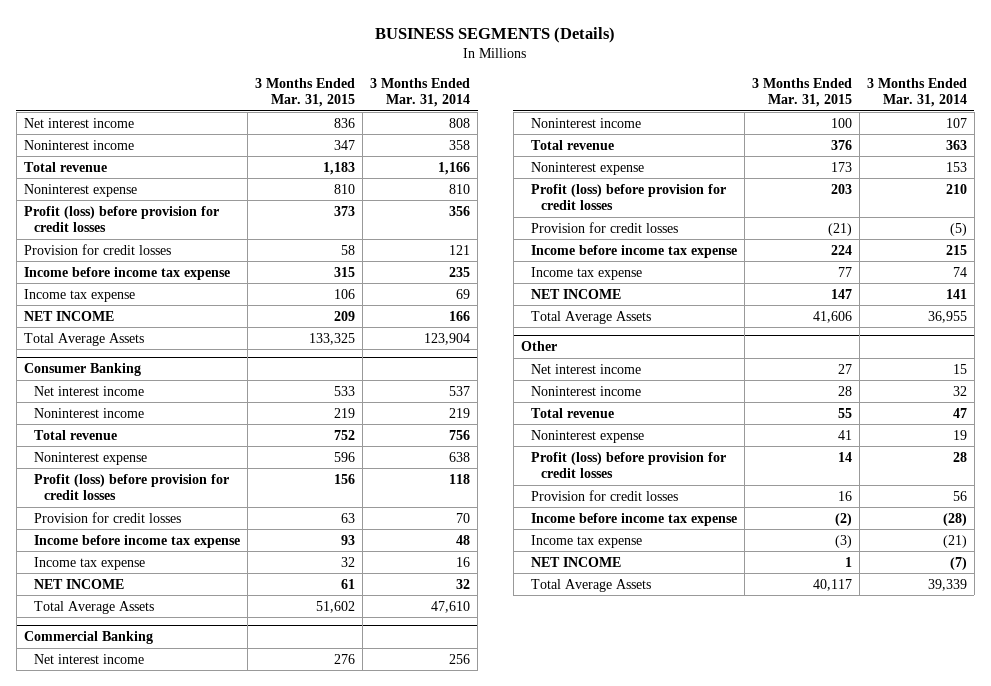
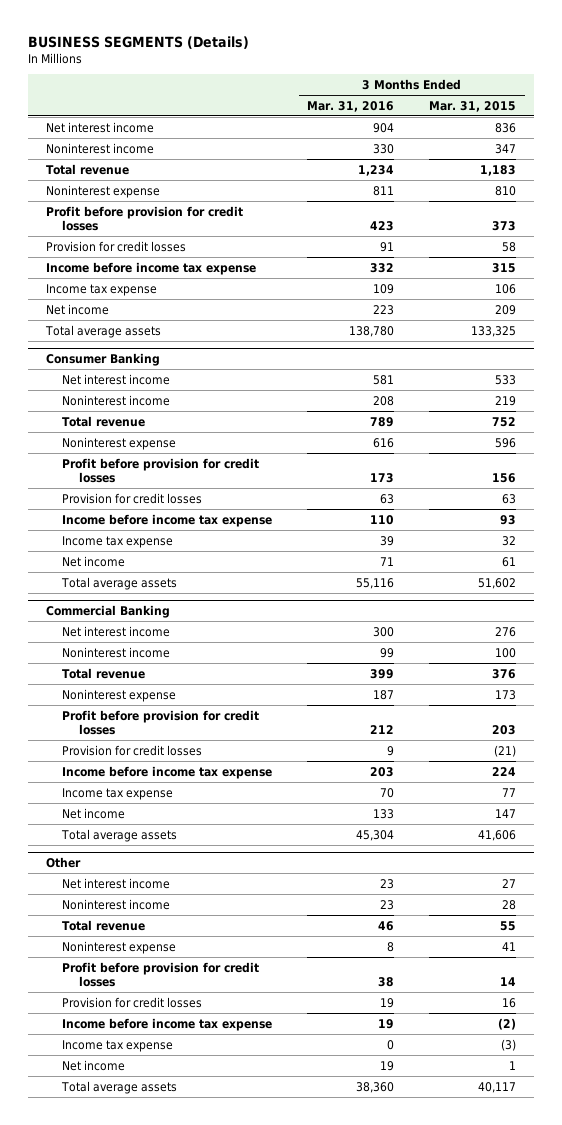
[370,77,471,108] 3 Months Ended Mar. 31, 2014 -> none
none -> [307,100,395,112] Mar. 31, 2016
[24,205,220,233] Profit (loss) before provision for credit losses -> [45,205,243,232] Profit before provision for credit losses
[24,310,115,321] NET INCOME -> [45,303,109,315] Net income
[24,332,145,346] Total Average Assets -> [44,324,161,338] Total average assets
[33,473,229,501] Profit (loss) before provision for credit losses -> [62,457,260,484] Profit before provision for credit losses
[33,578,124,589] NET INCOME -> [62,555,126,567] Net income
[33,600,154,614] Total Average Assets -> [61,576,178,590] Total average assets
[530,183,726,211] Profit (loss) before provision for credit losses -> [62,709,260,736] Profit before provision for credit losses
[530,288,621,299] NET INCOME -> [62,807,126,819] Net income
[530,310,651,324] Total Average Assets -> [61,828,178,842] Total average assets
[530,451,726,479] Profit (loss) before provision for credit losses -> [62,961,260,988] Profit before provision for credit losses
[530,556,621,567] NET INCOME -> [62,1059,126,1071] Net income
[530,578,651,592] Total Average Assets -> [61,1080,178,1094] Total average assets

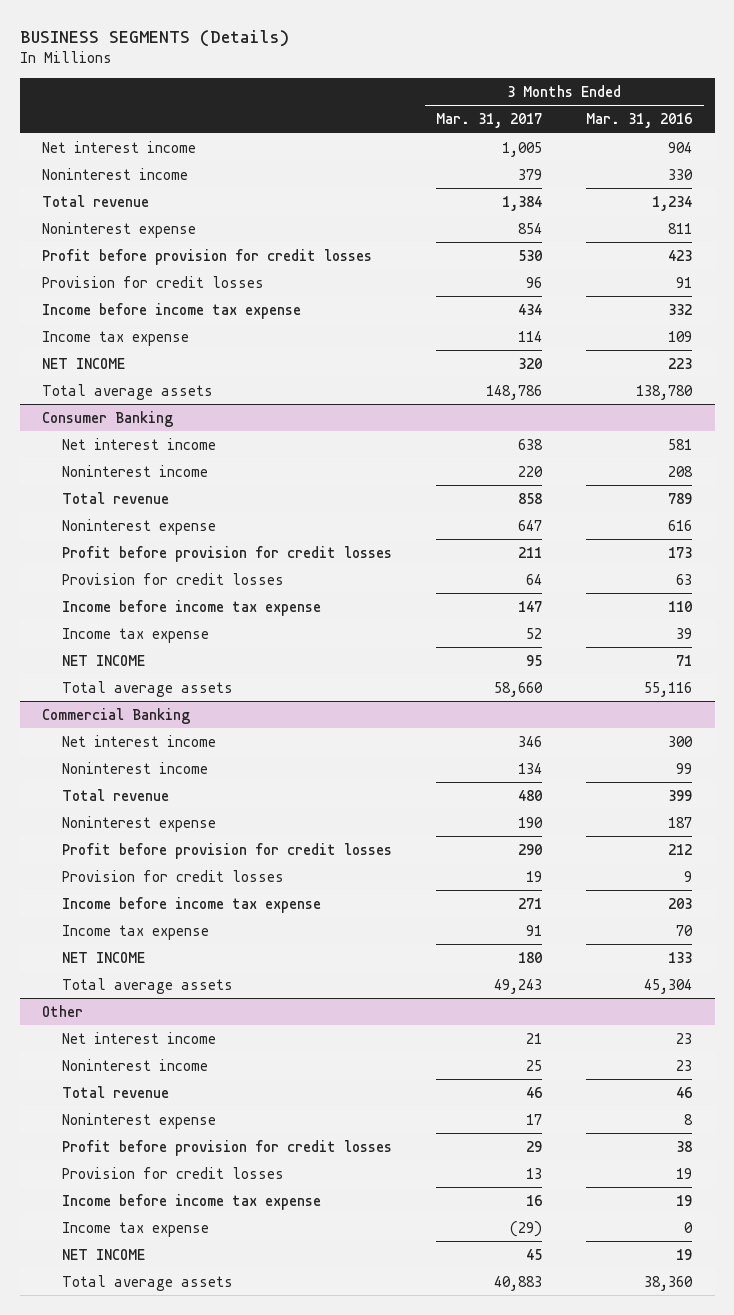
[429,100,517,112] Mar. 31, 2015 -> none
none -> [436,113,543,129] Mar. 31, 2017
[45,303,109,315] Net income -> [41,357,125,369] NET INCOME
[62,555,126,567] Net income -> [61,654,145,666] NET INCOME
[62,807,126,819] Net income -> [61,951,145,963] NET INCOME
[62,1059,126,1071] Net income -> [61,1248,145,1260] NET INCOME

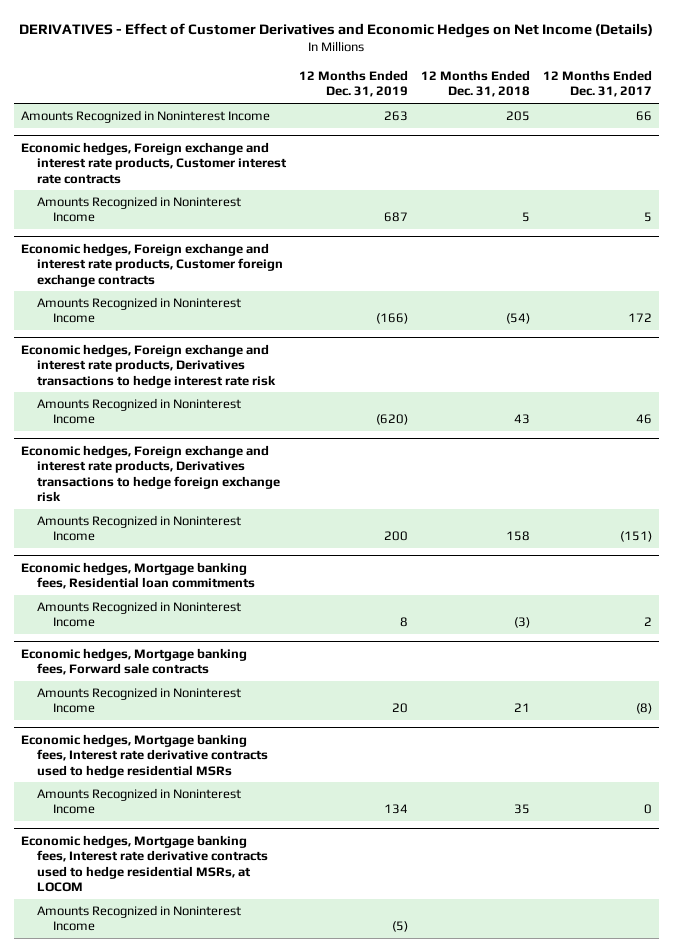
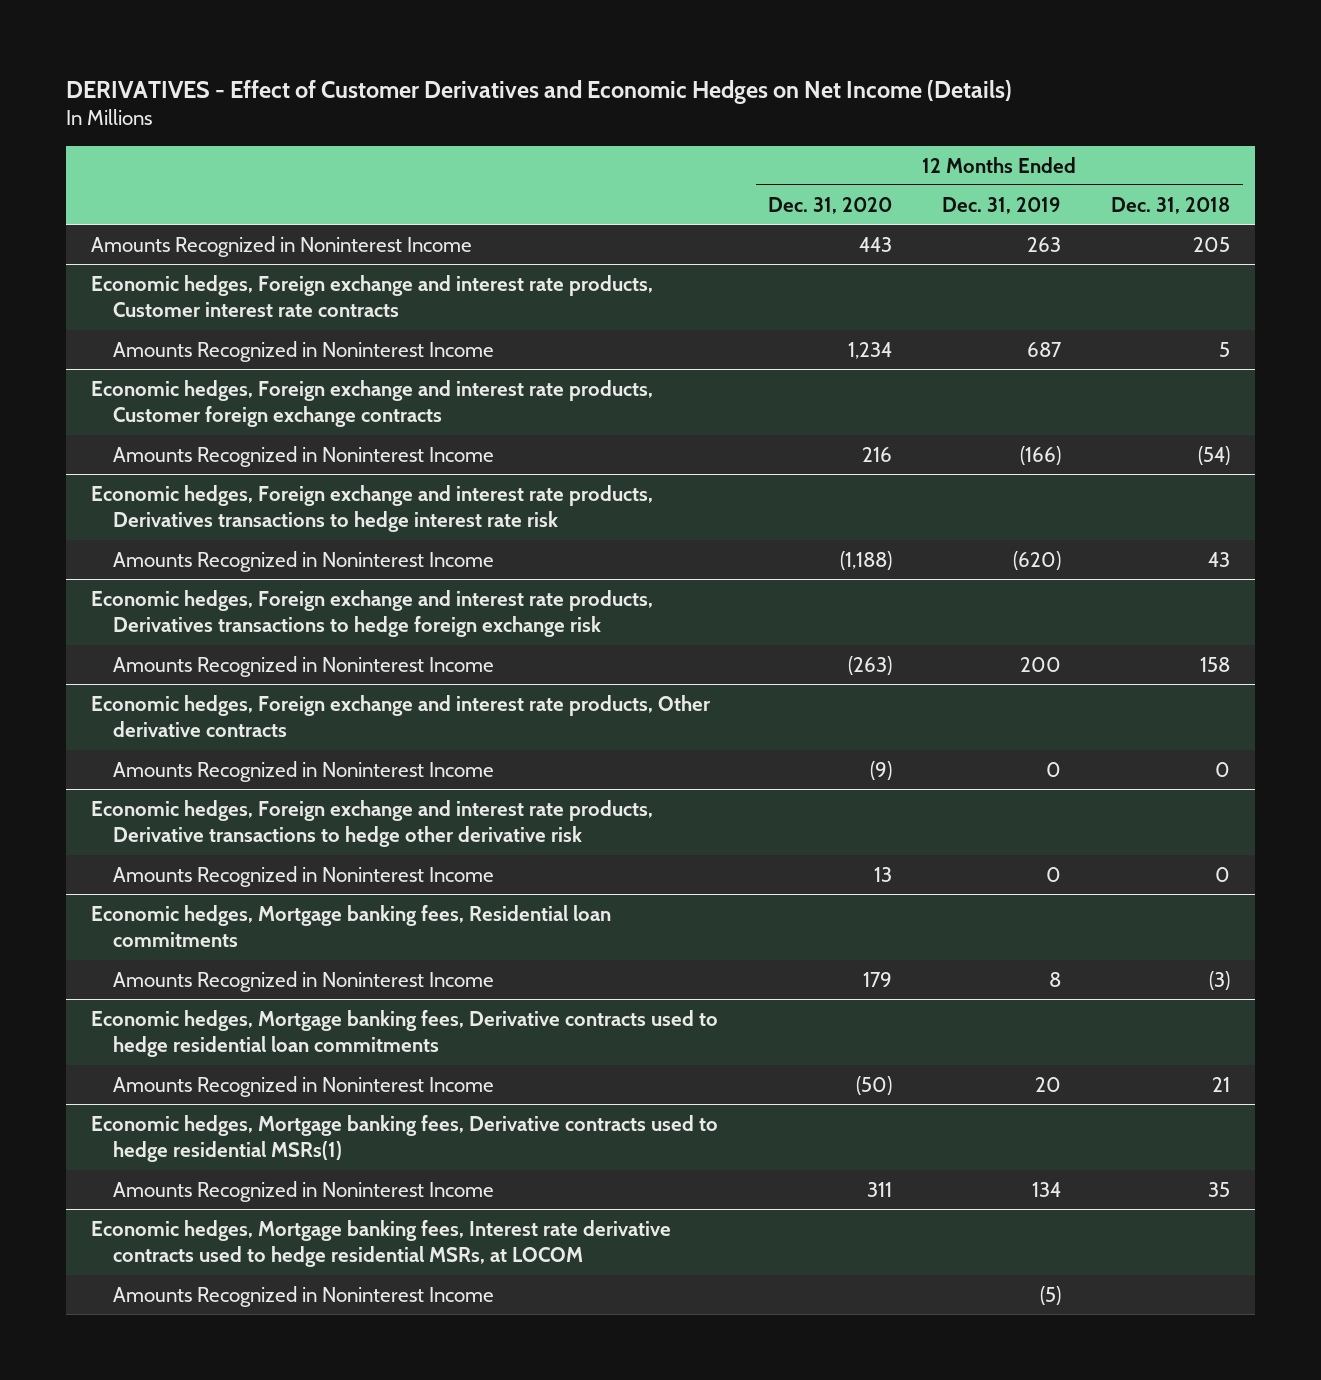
[543,70,653,98] 12 Months Ended Dec. 31, 2017 -> none
none -> [768,196,893,214] Dec. 31, 2020
none -> [90,694,711,738] Economic hedges, Foreign exchange and interest rate products, Other derivative contracts
none -> [112,760,494,782] Amounts Recognized in Noninterest Income
none -> [90,799,653,848] Economic hedges, Foreign exchange and interest rate products, Derivative transactions to hedge other derivative risk
none -> [112,865,494,887] Amounts Recognized in Noninterest Income
[20,647,247,676] Economic hedges, Mortgage banking fees, Forward sale contracts -> none
none -> [90,1009,718,1058] Economic hedges, Mortgage banking fees, Derivative contracts used to hedge residential loan commitments
[20,733,268,778] Economic hedges, Mortgage banking fees, Interest rate derivative contracts used to hedge residential MSRs -> [90,1114,718,1163] Economic hedges, Mortgage banking fees, Derivative contracts used to hedge residential MSRs(1)

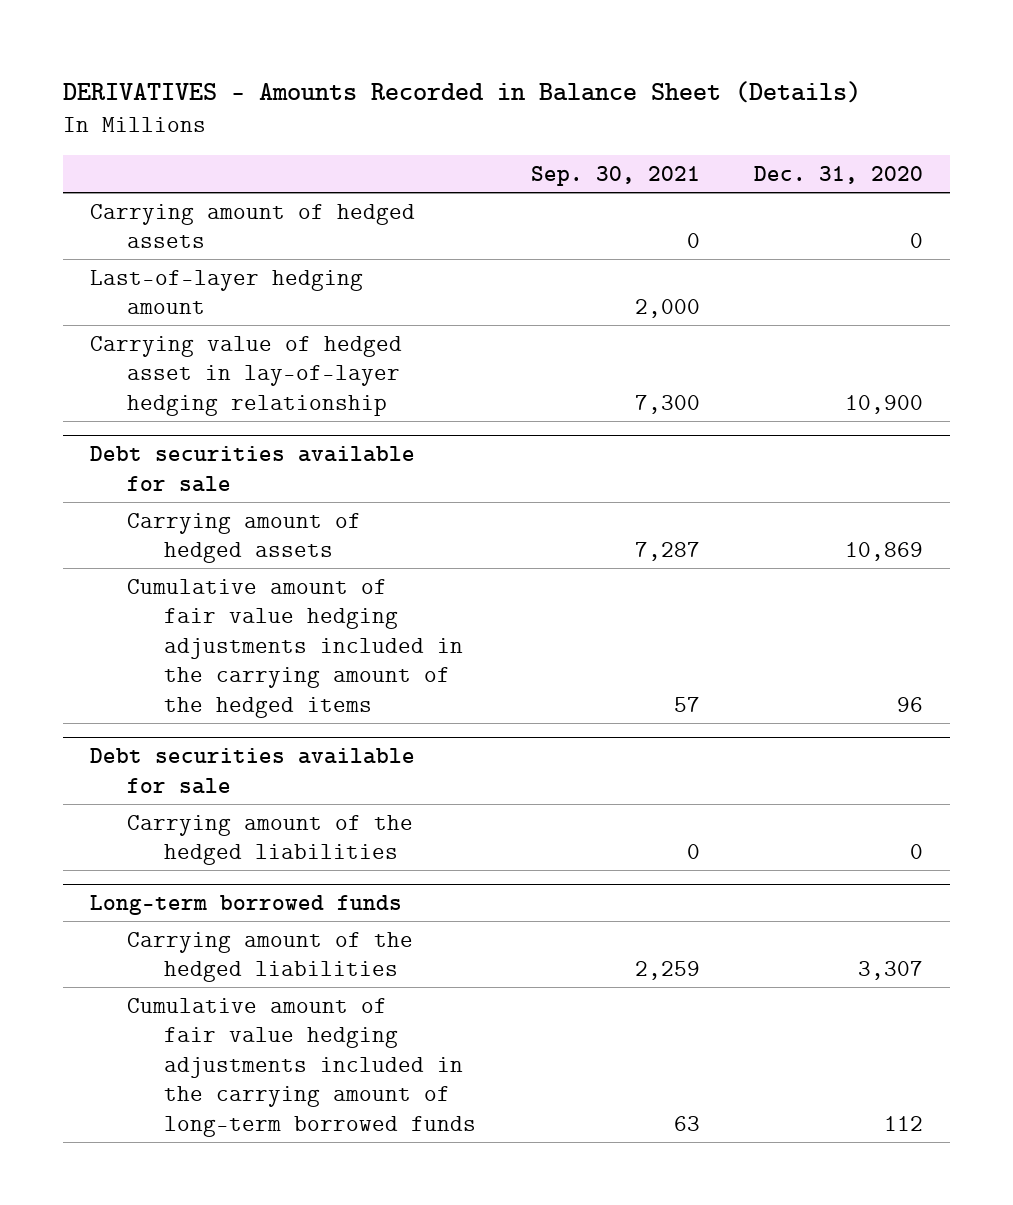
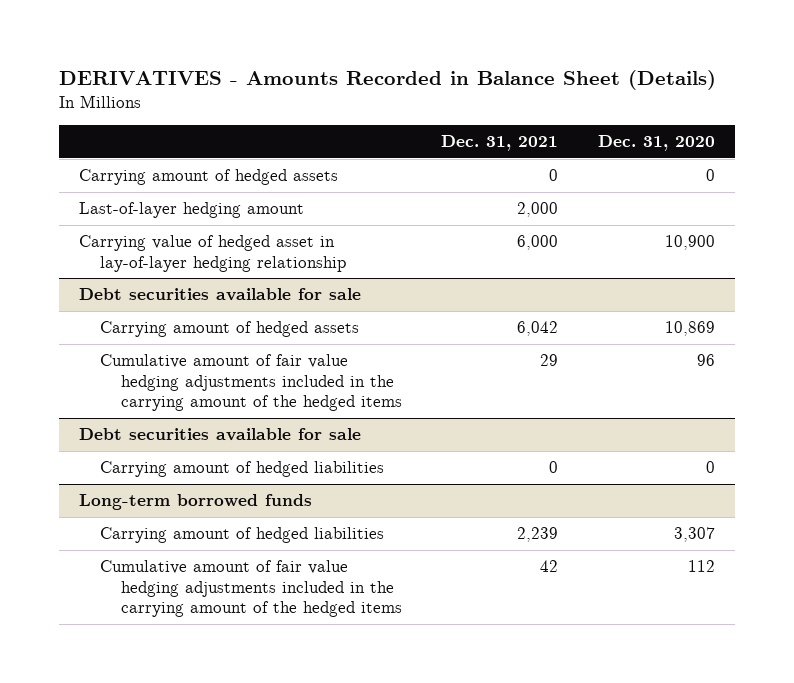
[530,165,700,186] Sep. 30, 2021 -> none
none -> [441,135,559,152] Dec. 31, 2021
[127,814,414,866] Carrying amount of the hedged liabilities -> [99,461,384,478] Carrying amount of hedged liabilities
[127,931,414,983] Carrying amount of the hedged liabilities -> [99,527,384,544] Carrying amount of hedged liabilities
[127,997,477,1137] Cumulative amount of fair value hedging adjustments included in the carrying amount of long-term borrowed funds -> [99,560,402,618] Cumulative amount of fair value hedging adjustments included in the carrying amount of the hedged items

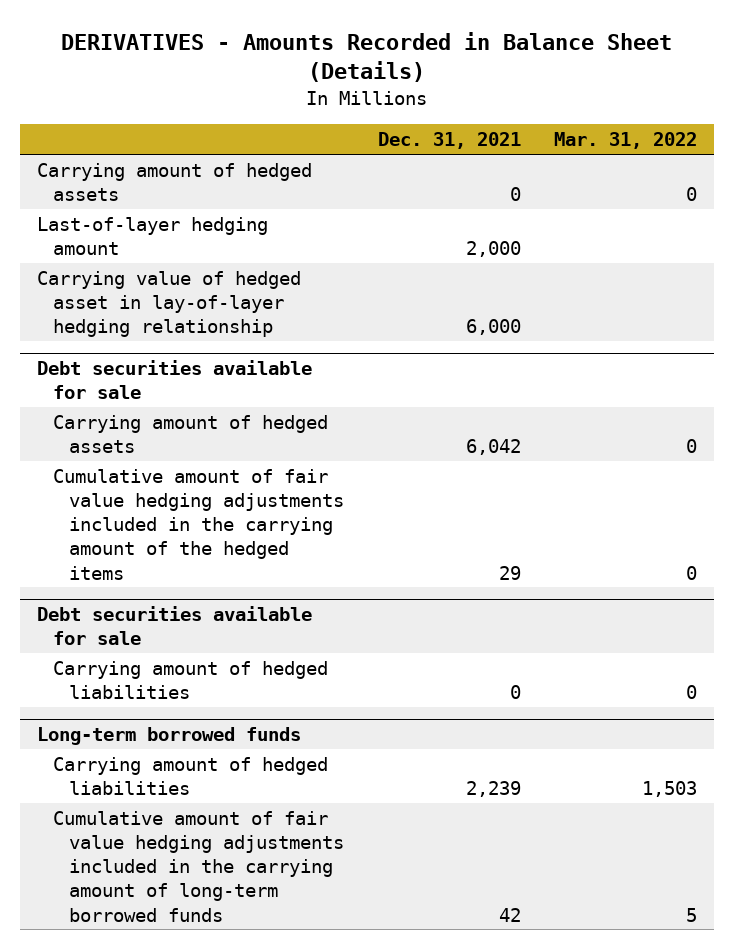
[597,135,715,152] Dec. 31, 2020 -> none
none -> [554,132,698,150] Mar. 31, 2022
[99,560,402,618] Cumulative amount of fair value hedging adjustments included in the carrying amount of the hedged items -> [52,810,345,922] Cumulative amount of fair value hedging adjustments included in the carrying amount of long-term borrowed funds

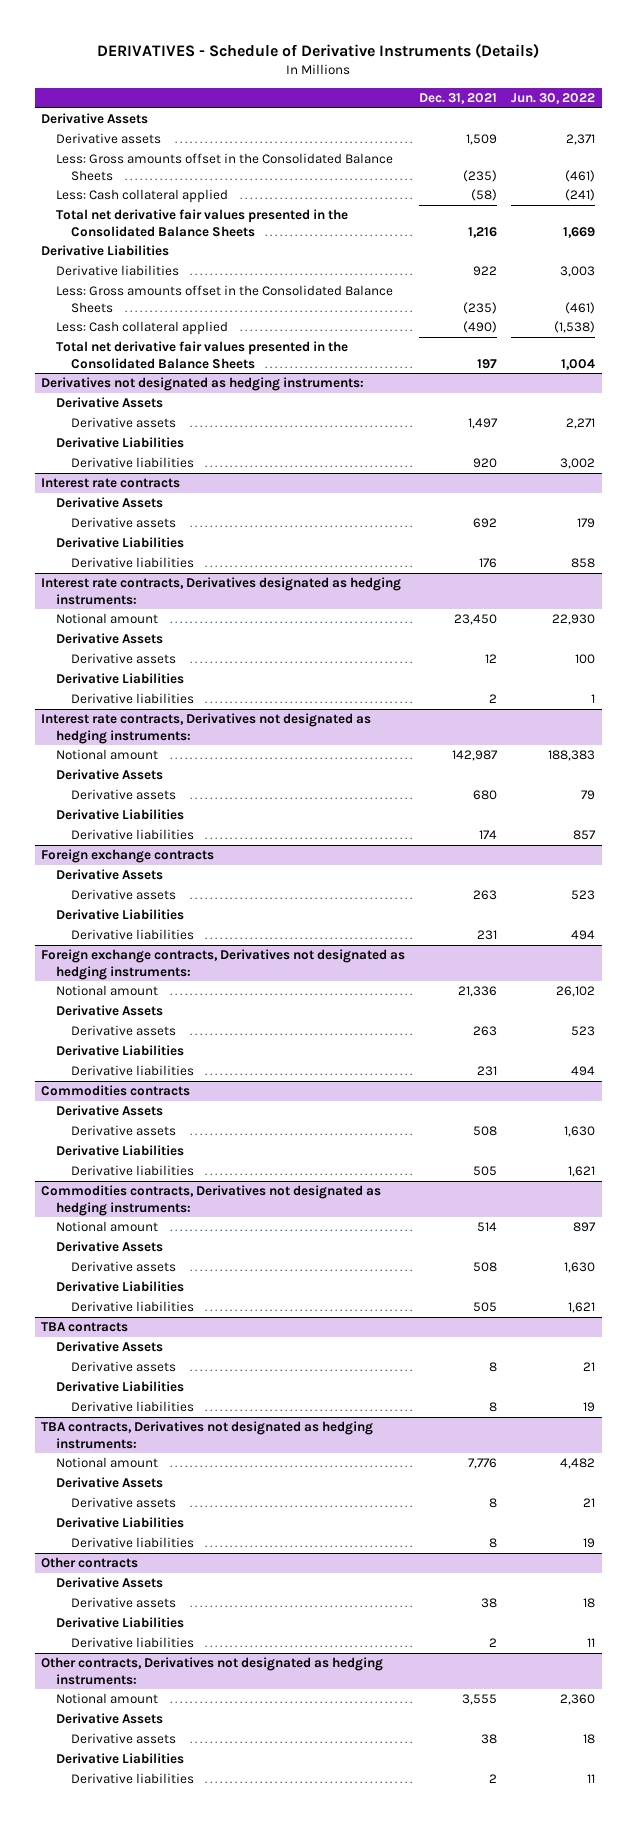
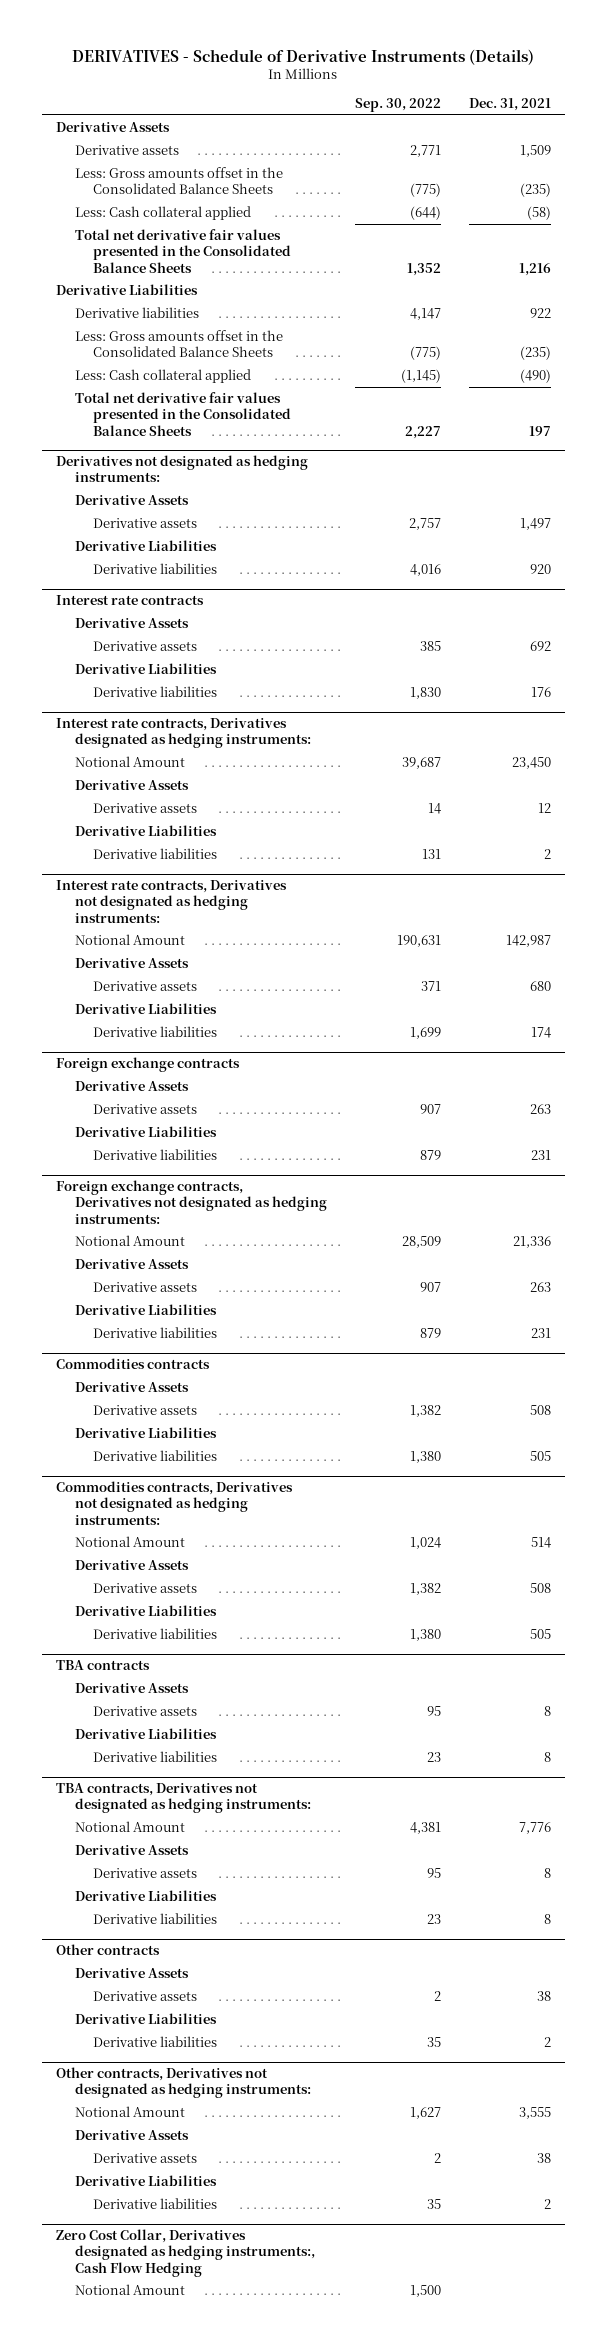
[511,93,596,105] Jun. 30, 2022 -> none
none -> [354,98,441,113] Sep. 30, 2022
[56,613,159,625] Notional amount -> [74,755,185,767] Notional Amount
[56,749,159,761] Notional amount -> [74,933,185,945] Notional Amount
[56,985,159,997] Notional amount -> [74,1234,185,1246] Notional Amount
[56,1221,159,1233] Notional amount -> [74,1535,185,1547] Notional Amount
[56,1457,159,1469] Notional amount -> [74,1820,185,1832] Notional Amount
[56,1693,159,1705] Notional amount -> [74,2105,185,2117] Notional Amount
none -> [55,2229,315,2277] Zero Cost Collar, Derivatives designated as hedging instruments:, Cash Flow Hedging
none -> [74,2283,185,2295] Notional Amount

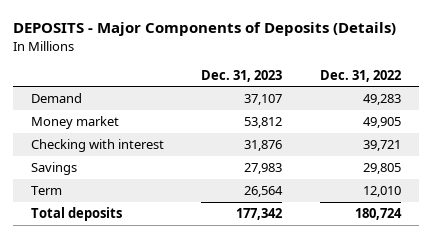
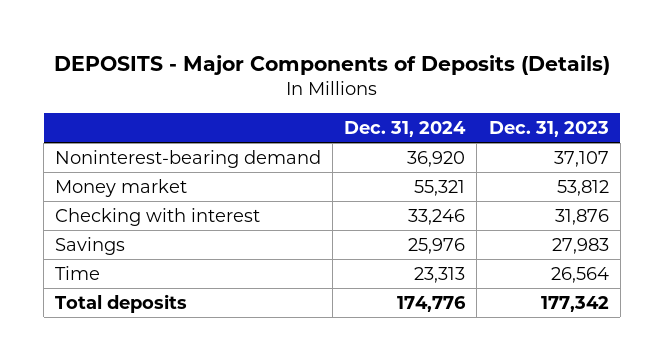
[319,69,401,82] Dec. 31, 2022 -> none
none -> [344,121,467,138] Dec. 31, 2024
[31,93,83,104] Demand -> [55,149,322,168] Noninterest-bearing demand
[31,186,63,196] Term -> [55,265,101,280] Time

